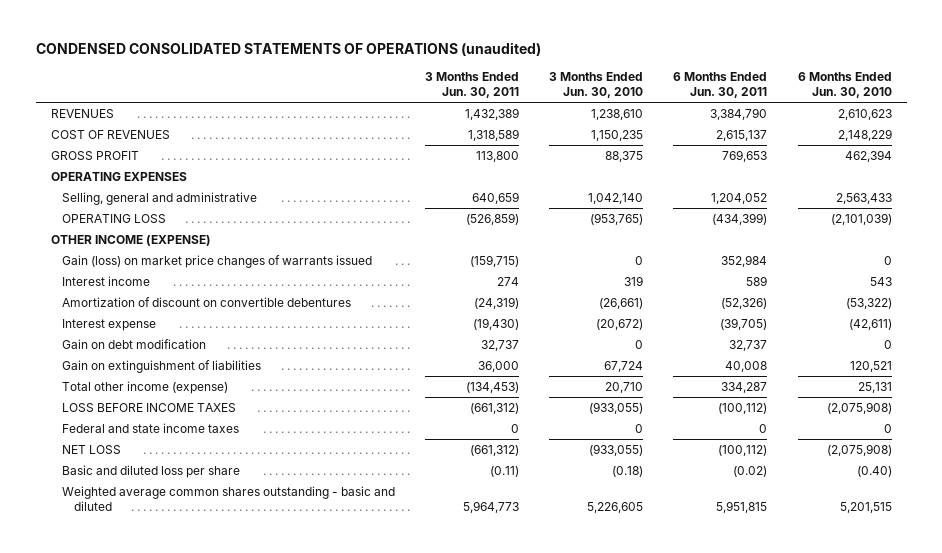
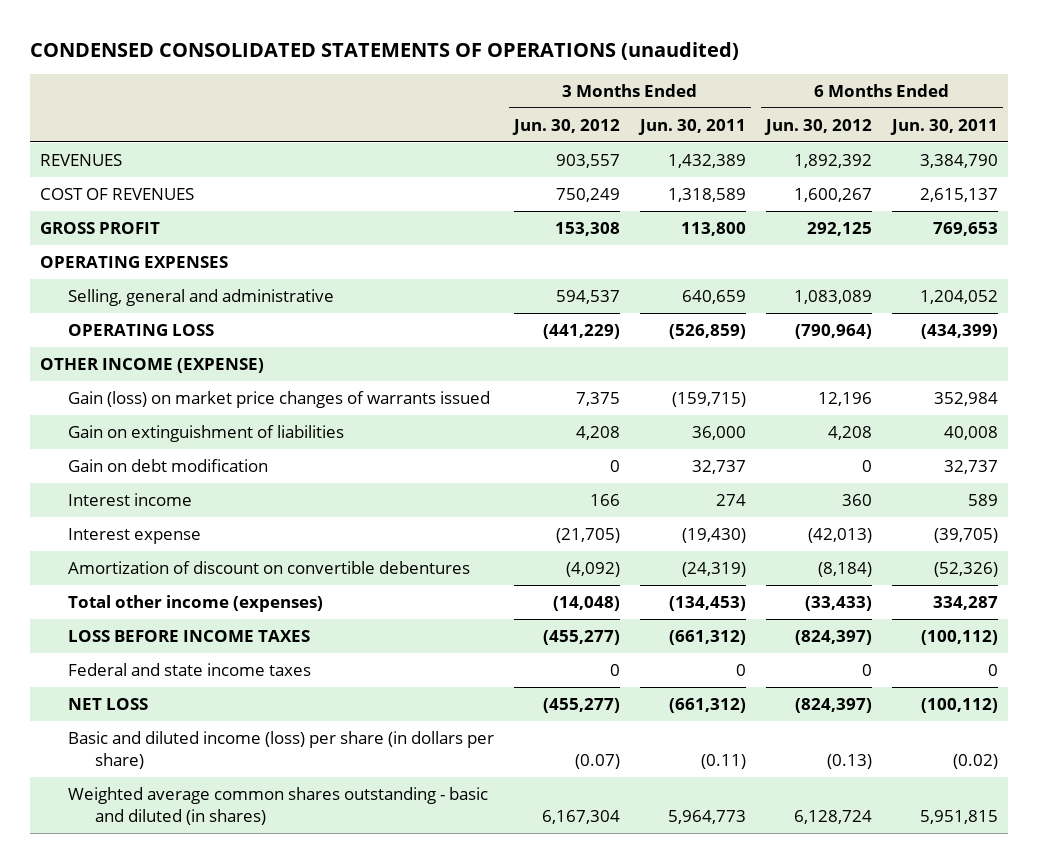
[549,72,644,99] 3 Months Ended Jun. 30, 2010 -> none
[797,72,892,99] 6 Months Ended Jun. 30, 2010 -> none
none -> [511,118,620,135] Jun. 30, 2012
none -> [763,118,872,135] Jun. 30, 2012
[62,359,262,373] Gain on extinguishment of liabilities -> [67,424,344,442] Gain on extinguishment of liabilities
[62,338,207,349] Gain on debt modification -> [67,458,268,472] Gain on debt modification
[62,296,352,307] Amortization of discount on convertible debentures -> [67,560,470,574] Amortization of discount on convertible debentures
[62,380,229,394] Total other income (expense) -> [67,594,323,612] Total other income (expenses)
[62,464,241,478] Basic and diluted loss per share -> [67,730,494,769] Basic and diluted income (loss) per share (in dollars per share)
[62,485,396,511] Weighted average common shares outstanding - basic and diluted -> [67,786,488,825] Weighted average common shares outstanding - basic and diluted (in shares)

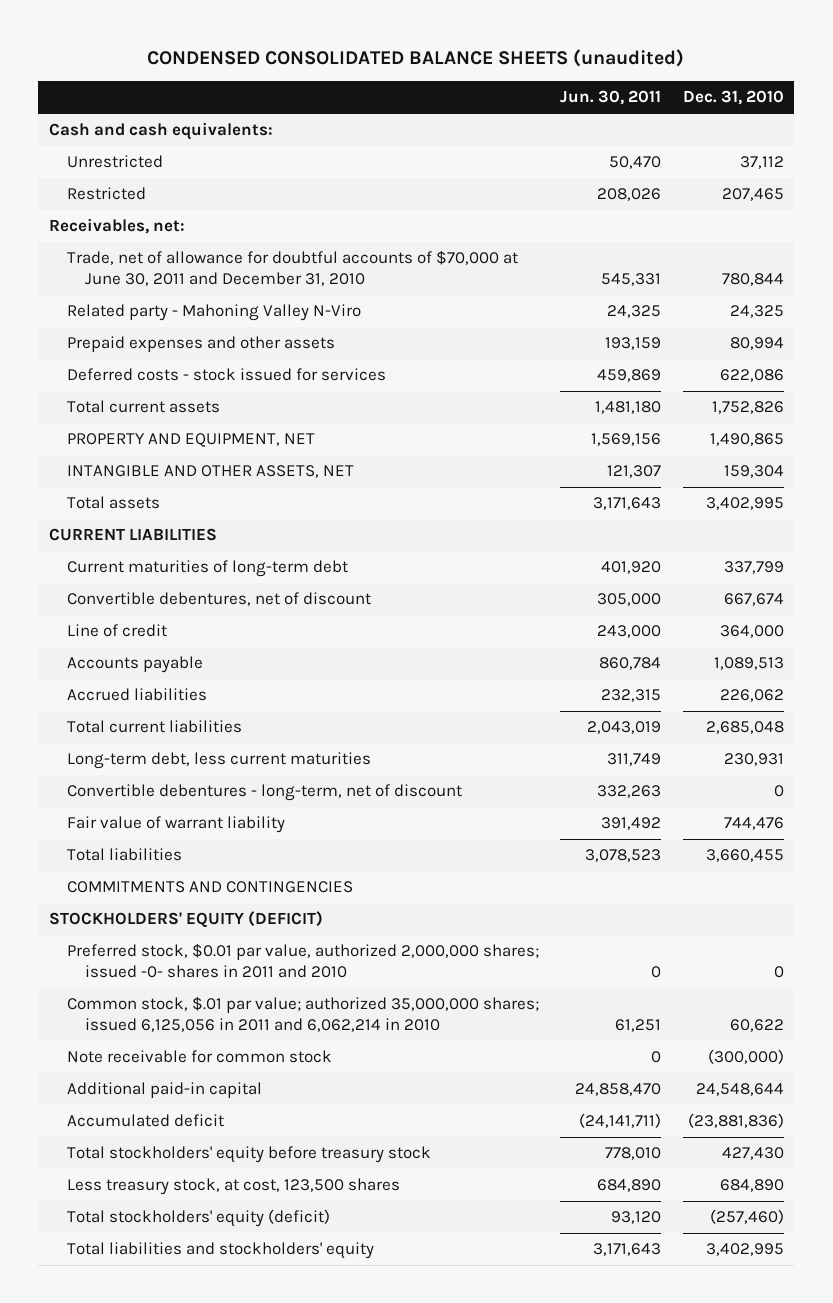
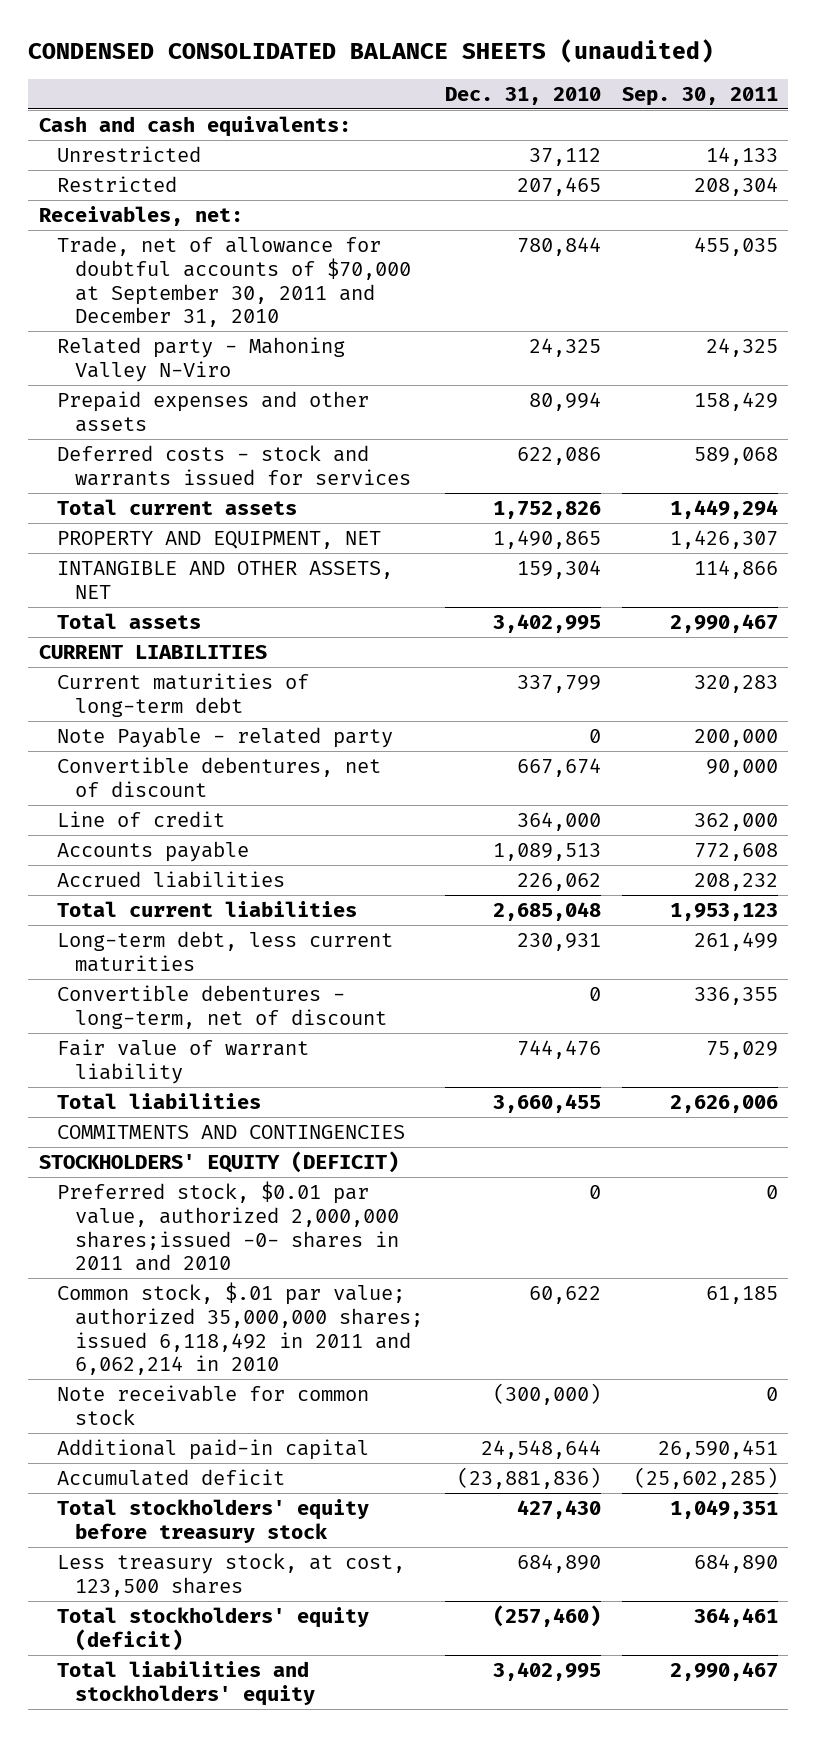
[560,90,662,106] Jun. 30, 2011 -> none
none -> [621,86,778,106] Sep. 30, 2011
[66,250,518,287] Trade, net of allowance for doubtful accounts of $70,000 at June 30, 2011 and December 31, 2010 -> [57,236,412,328] Trade, net of allowance for doubtful accounts of $70,000 at September 30, 2011 and December 31, 2010
[66,368,386,382] Deferred costs - stock issued for services -> [57,445,412,486] Deferred costs - stock and warrants issued for services
none -> [57,727,394,749] Note Payable - related party
[66,943,539,979] Preferred stock, $0.01 par value, authorized 2,000,000 shares; issued -0- shares in 2011 and 2010 -> [57,1181,400,1272] Preferred stock, $0.01 par value, authorized 2,000,000 shares;issued -0- shares in 2011 and 2010
[66,996,539,1033] Common stock, $.01 par value; authorized 35,000,000 shares; issued 6,125,056 in 2011 and 6,062,214 in 2010 -> [57,1282,424,1376] Common stock, $.01 par value; authorized 35,000,000 shares; issued 6,118,492 in 2011 and 6,062,214 in 2010

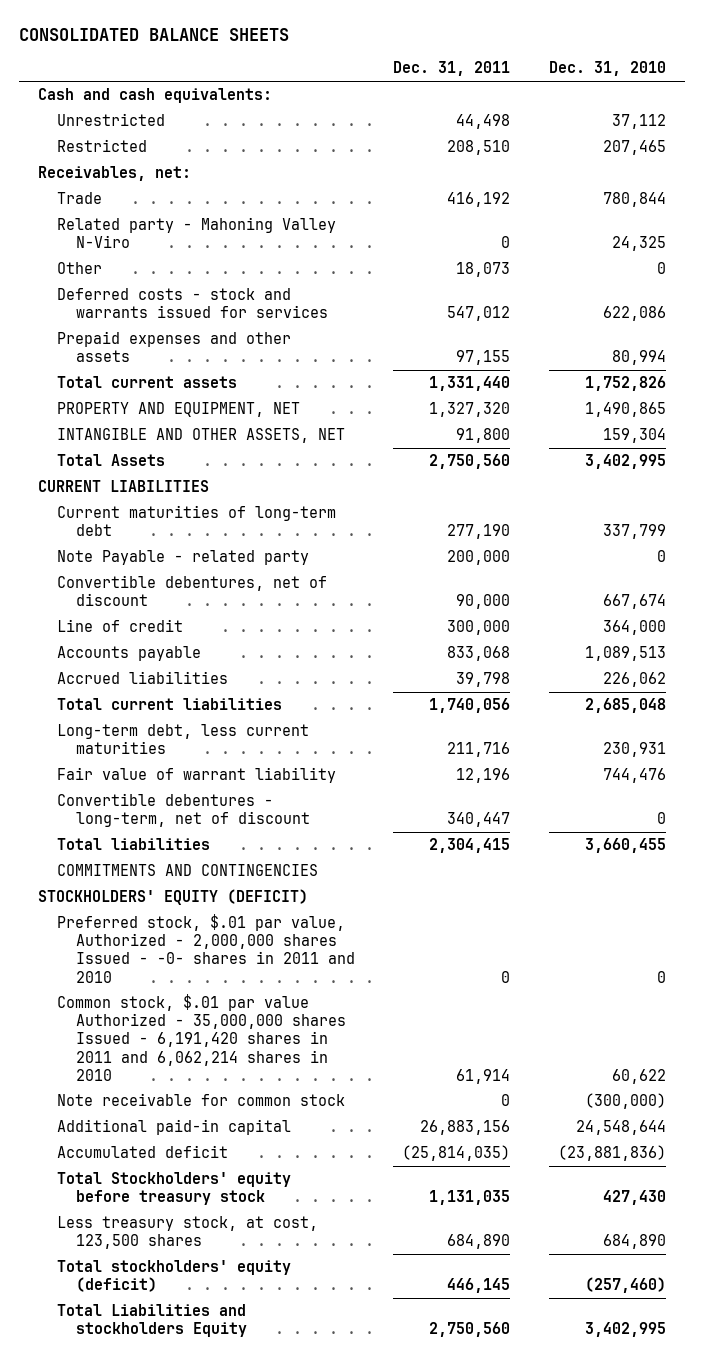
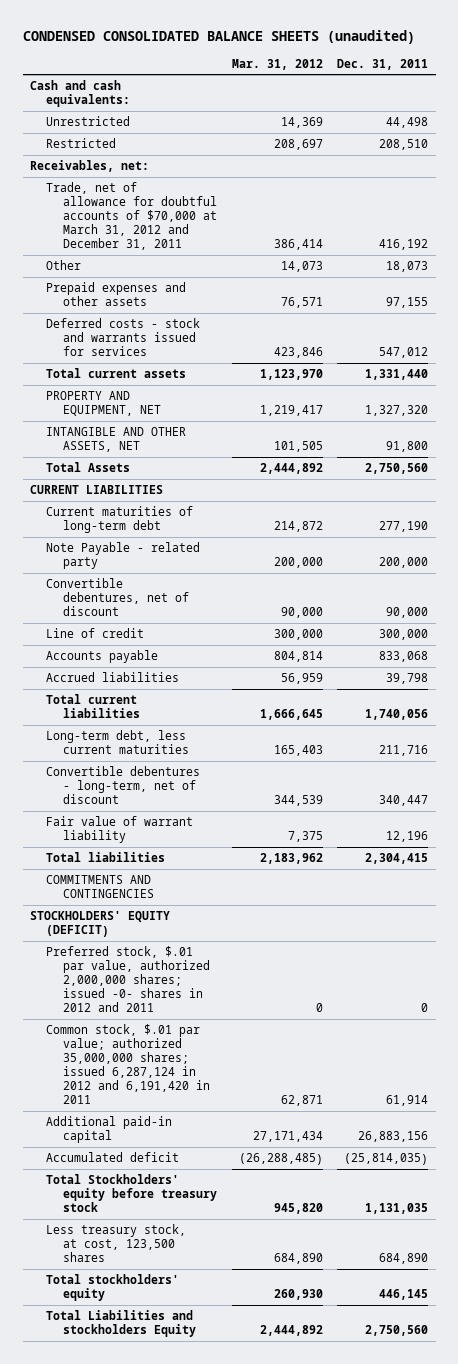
[18,27,289,41] CONSOLIDATED BALANCE SHEETS -> [22,29,415,44] CONDENSED CONSOLIDATED BALANCE SHEETS (unaudited)
[548,61,666,77] Dec. 31, 2010 -> none
none -> [231,58,323,70] Mar. 31, 2012
[56,217,336,249] Related party - Mahoning Valley N-Viro -> none
[56,192,102,205] Trade -> [46,182,217,250] Trade, net of allowance for doubtful accounts of $70,000 at March 31, 2012 and December 31, 2011
[56,288,329,319] Deferred costs - stock and warrants issued for services -> [46,318,201,357] Deferred costs - stock and warrants issued for services
[56,767,336,784] Fair value of warrant liability -> [46,816,194,844] Fair value of warrant liability
[56,1093,345,1107] Note receivable for common stock -> none
[56,914,356,983] Preferred stock, $.01 par value, Authorized - 2,000,000 shares Issued - -0- shares in 2011 and 2010 -> [46,946,210,1012] Preferred stock, $.01 par value, authorized 2,000,000 shares; issued -0- shares in 2012 and 2011
[56,994,347,1081] Common stock, $.01 par value Authorized - 35,000,000 shares Issued - 6,191,420 shares in 2011 and 6,062,214 shares in 2010 -> [46,1024,210,1104] Common stock, $.01 par value; authorized 35,000,000 shares; issued 6,287,124 in 2012 and 6,191,420 in 2011
[56,1260,291,1293] Total stockholders' equity (deficit) -> [46,1274,180,1302] Total stockholders' equity

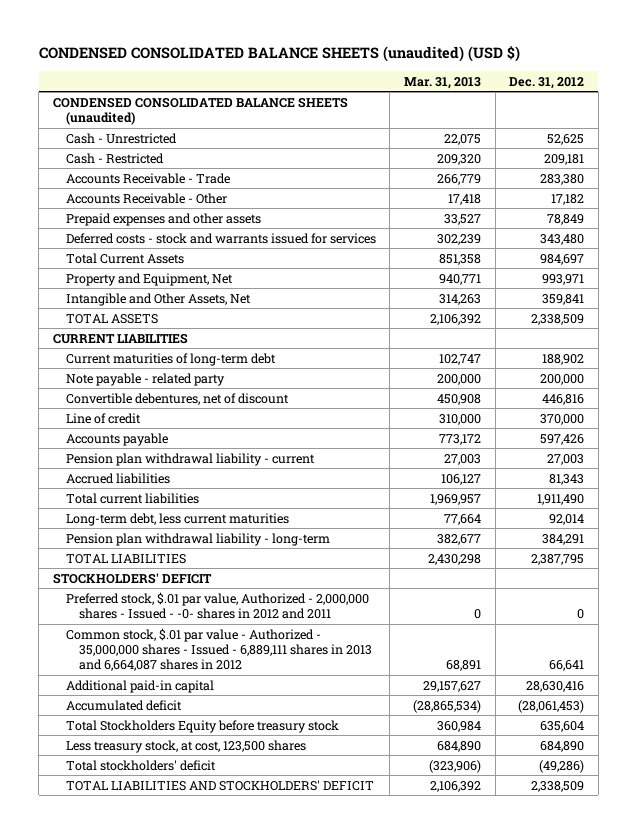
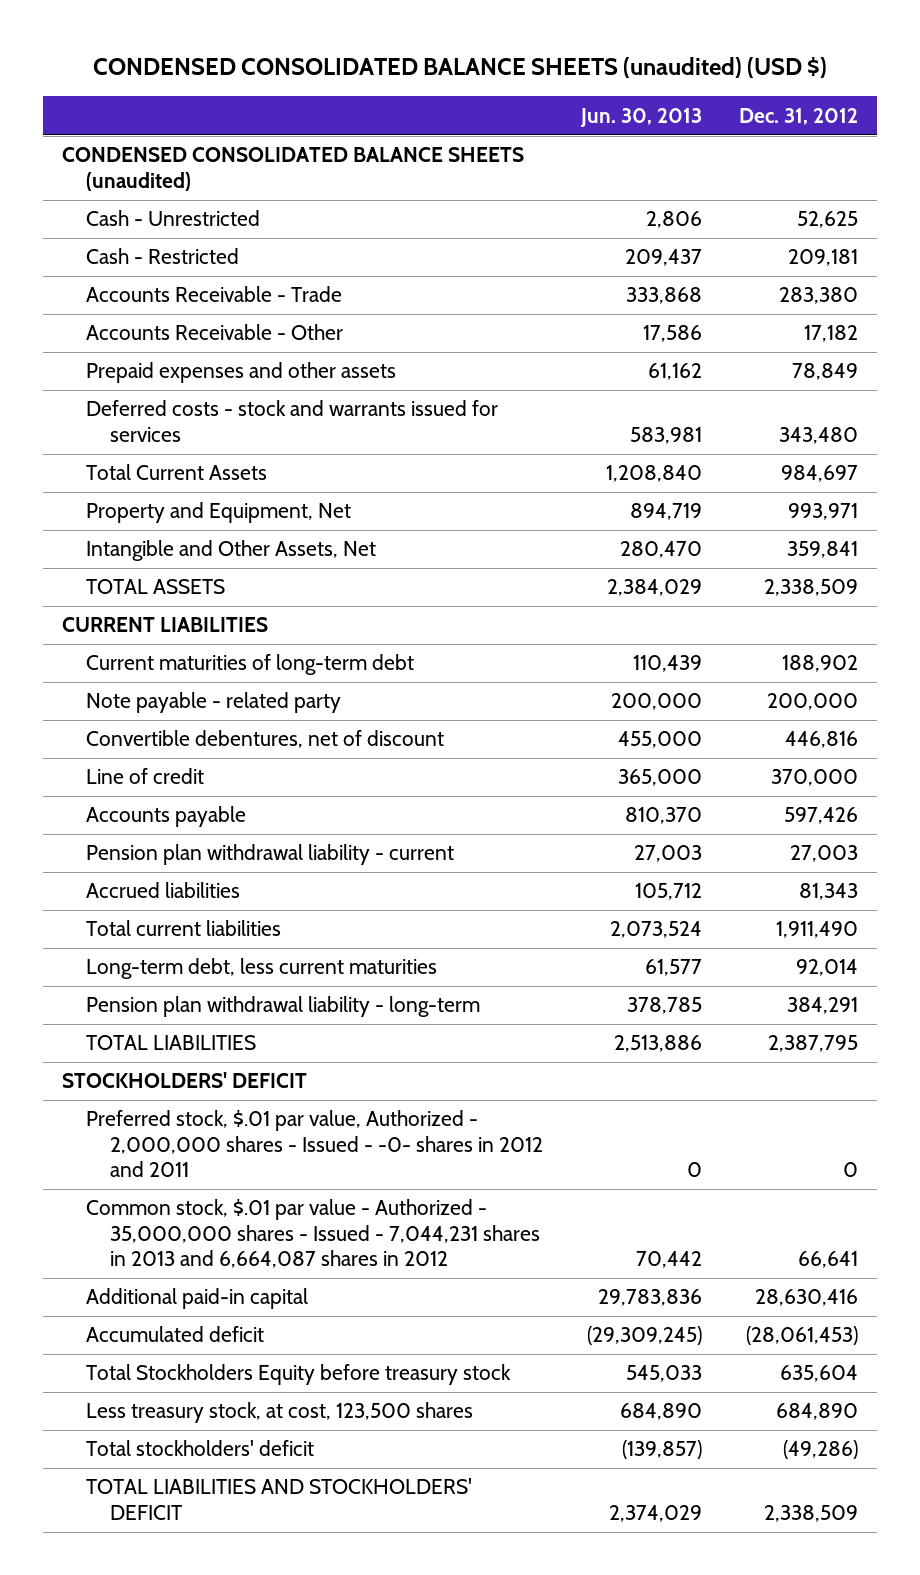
[403,76,481,89] Mar. 31, 2013 -> none
none -> [579,107,702,127] Jun. 30, 2013
[65,627,372,672] Common stock, $.01 par value - Authorized - 35,000,000 shares - Issued - 6,889,111 shares in 2013 and 6,664,087 shares in 2012 -> [86,1199,541,1268] Common stock, $.01 par value - Authorized - 35,000,000 shares - Issued - 7,044,231 shares in 2013 and 6,664,087 shares in 2012

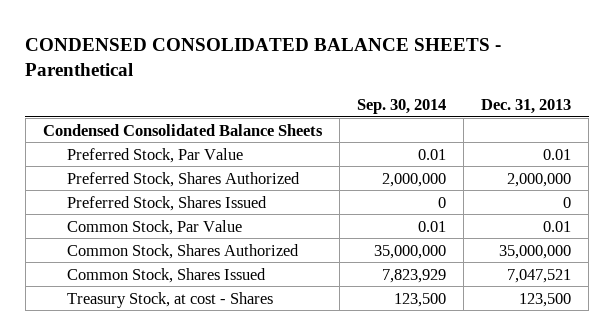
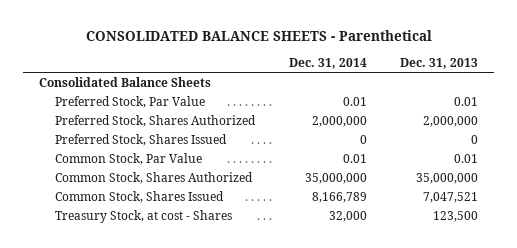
[25,37,502,76] CONDENSED CONSOLIDATED BALANCE SHEETS - Parenthetical -> [85,30,432,42] CONSOLIDATED BALANCE SHEETS - Parenthetical
[357,98,447,114] Sep. 30, 2014 -> none
none -> [288,57,367,69] Dec. 31, 2014
[42,123,323,136] Condensed Consolidated Balance Sheets -> [39,76,212,87] Consolidated Balance Sheets

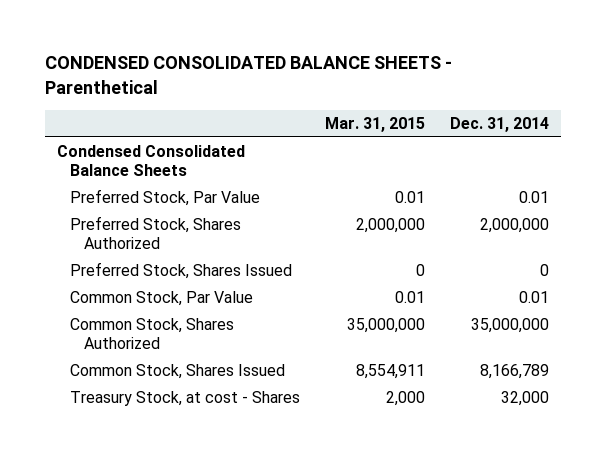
[85,30,432,42] CONSOLIDATED BALANCE SHEETS - Parenthetical -> [44,56,452,94] CONDENSED CONSOLIDATED BALANCE SHEETS - Parenthetical
[399,57,478,69] Dec. 31, 2013 -> none
none -> [325,116,426,132] Mar. 31, 2015
[39,76,212,87] Consolidated Balance Sheets -> [56,145,245,177] Condensed Consolidated Balance Sheets

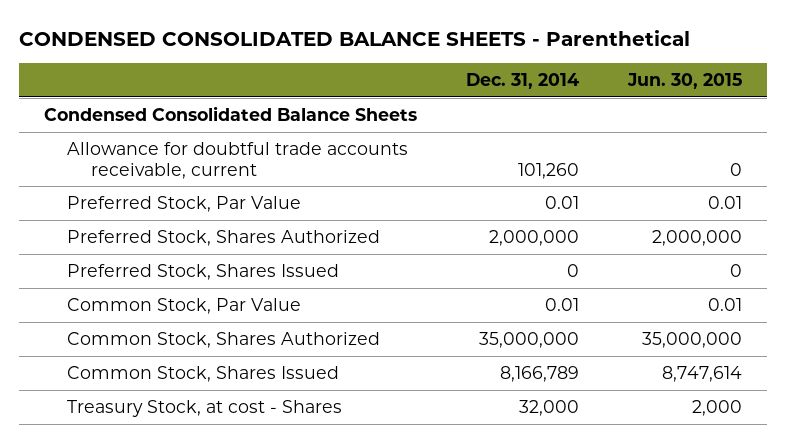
[325,116,426,132] Mar. 31, 2015 -> none
none -> [627,73,743,90] Jun. 30, 2015
none -> [67,141,409,179] Allowance for doubtful trade accounts receivable, current

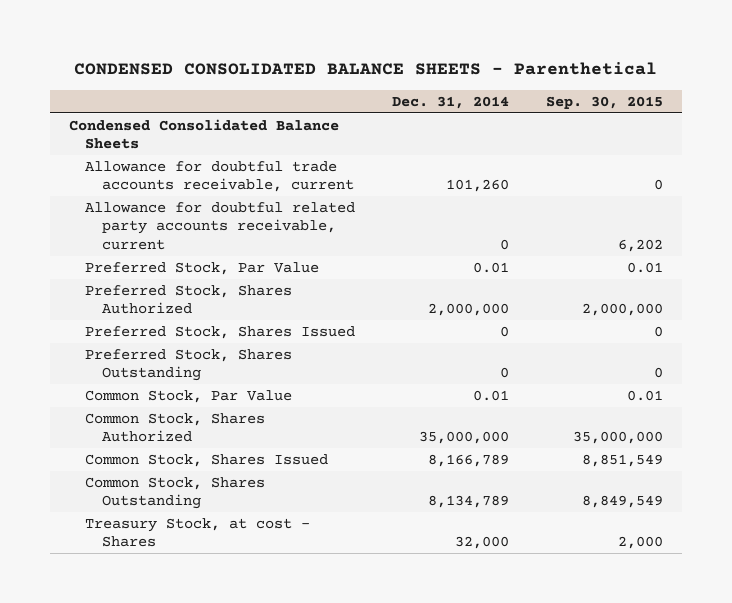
[627,73,743,90] Jun. 30, 2015 -> none
none -> [546,95,664,109] Sep. 30, 2015
none -> [85,201,356,250] Allowance for doubtful related party accounts receivable, current
none -> [85,348,293,382] Preferred Stock, Shares Outstanding
none -> [85,476,266,510] Common Stock, Shares Outstanding

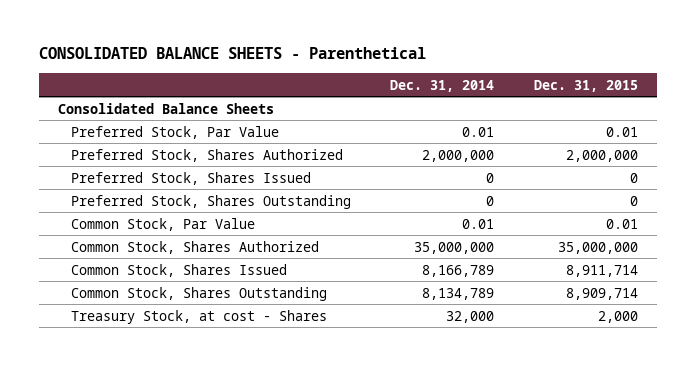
[74,62,658,76] CONDENSED CONSOLIDATED BALANCE SHEETS - Parenthetical -> [38,47,426,60] CONSOLIDATED BALANCE SHEETS - Parenthetical
[546,95,664,109] Sep. 30, 2015 -> none
none -> [533,79,638,92] Dec. 31, 2015
[85,160,354,193] Allowance for doubtful trade accounts receivable, current -> none
[85,201,356,250] Allowance for doubtful related party accounts receivable, current -> none
[68,118,339,150] Condensed Consolidated Balance Sheets -> [58,102,275,114] Consolidated Balance Sheets

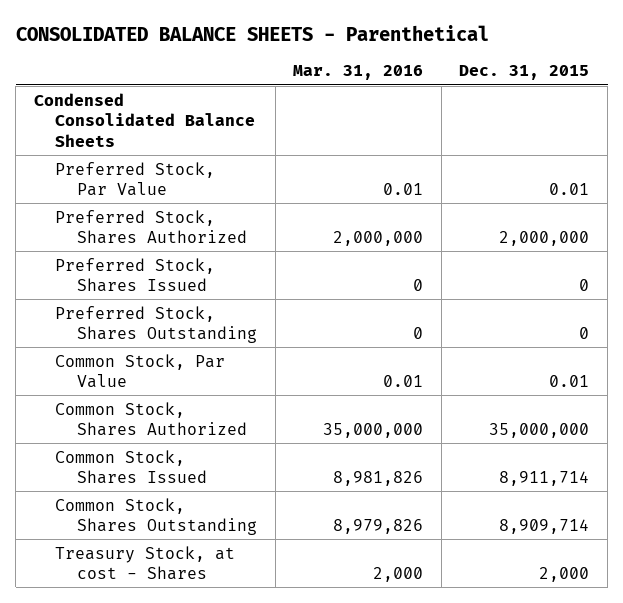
[390,79,495,92] Dec. 31, 2014 -> none
none -> [293,65,424,81] Mar. 31, 2016
[58,102,275,114] Consolidated Balance Sheets -> [33,92,256,147] Condensed Consolidated Balance Sheets

